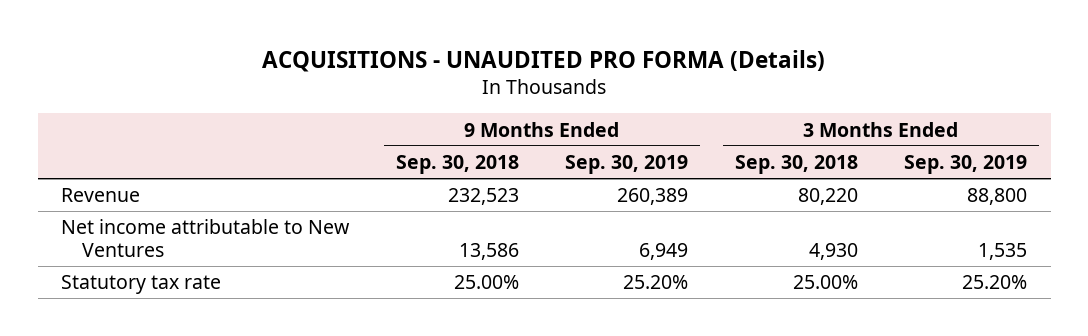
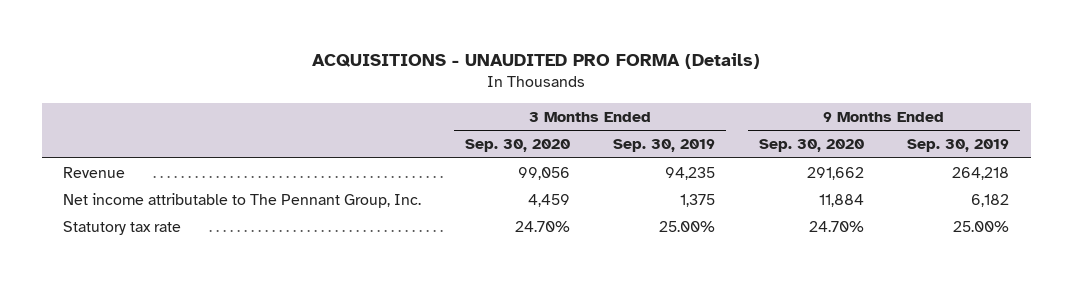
[395,155,519,175] Sep. 30, 2018 -> none
[734,155,858,175] Sep. 30, 2018 -> none
none -> [464,139,570,153] Sep. 30, 2020
none -> [758,139,864,153] Sep. 30, 2020
[617,188,689,206] 260,389 -> [952,167,1010,181] 264,218
[967,188,1028,206] 88,800 -> [665,167,716,181] 94,235
[60,219,350,258] Net income attributable to New Ventures -> [63,193,422,209] Net income attributable to The Pennant Group, Inc.
[639,243,689,261] 6,949 -> [971,194,1010,208] 6,182
[978,243,1028,261] 1,535 -> [680,194,716,208] 1,375
[623,275,689,290] 25.20% -> [953,221,1010,233] 25.00%
[962,275,1028,290] 25.20% -> [659,221,716,233] 25.00%

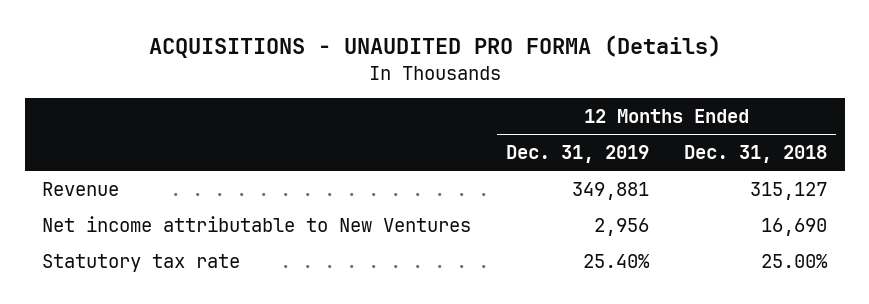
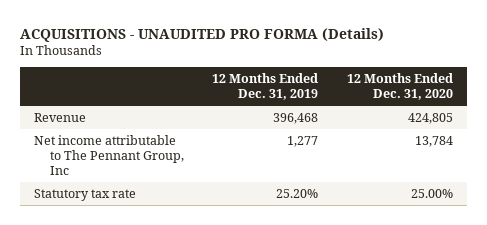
[684,145,828,164] Dec. 31, 2018 -> none
none -> [346,73,453,101] 12 Months Ended Dec. 31, 2020
[572,181,650,200] 349,881 -> [273,112,319,124] 396,468
[42,215,472,232] Net income attributable to New Ventures -> [33,134,184,175] Net income attributable to The Pennant Group, Inc
[594,217,650,236] 2,956 -> [287,135,319,147] 1,277
[583,253,651,268] 25.40% -> [276,188,319,198] 25.20%

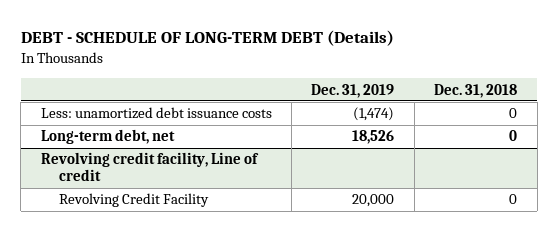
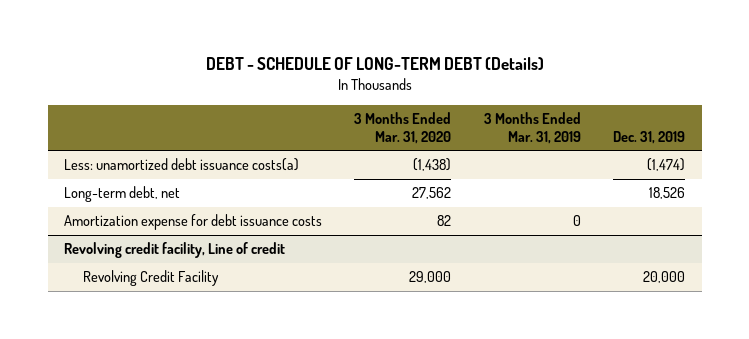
[434,83,518,98] Dec. 31, 2018 -> none
none -> [354,111,452,144] 3 Months Ended Mar. 31, 2020
none -> [483,111,581,144] 3 Months Ended Mar. 31, 2019
[40,107,272,120] Less: unamortized debt issuance costs -> [63,158,299,172] Less: unamortized debt issuance costs(a)
none -> [63,214,322,231] Amortization expense for debt issuance costs

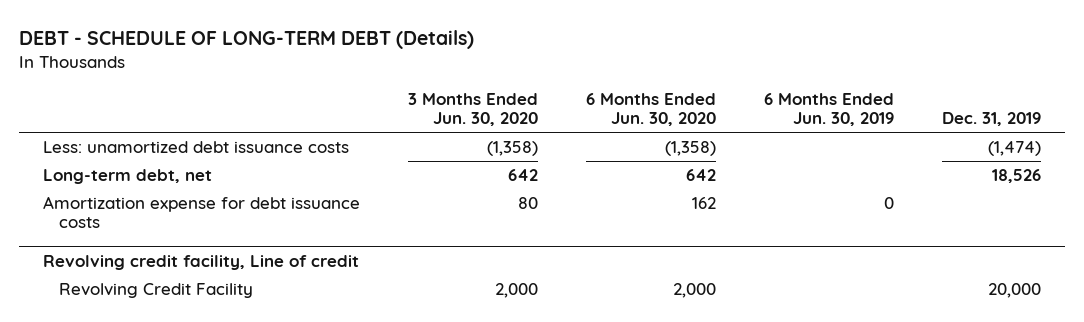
[354,111,452,144] 3 Months Ended Mar. 31, 2020 -> none
[483,111,581,144] 3 Months Ended Mar. 31, 2019 -> none
none -> [408,92,539,127] 3 Months Ended Jun. 30, 2020
none -> [586,92,717,127] 6 Months Ended Jun. 30, 2020
none -> [764,92,895,127] 6 Months Ended Jun. 30, 2019
[63,158,299,172] Less: unamortized debt issuance costs(a) -> [43,140,350,153] Less: unamortized debt issuance costs

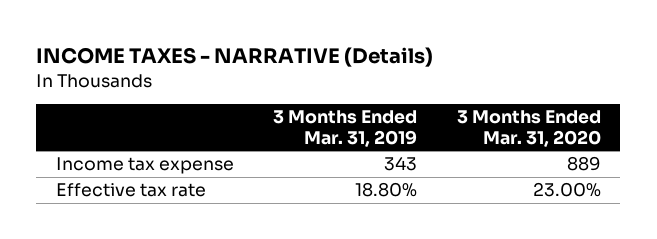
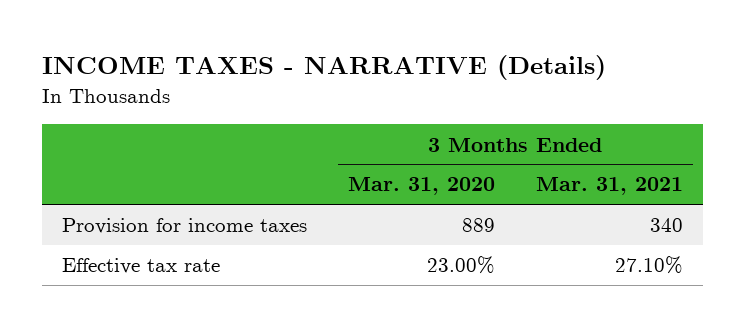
[273,110,418,147] 3 Months Ended Mar. 31, 2019 -> none
none -> [535,177,683,196] Mar. 31, 2021
[55,157,234,175] Income tax expense -> [62,218,308,235] Provision for income taxes

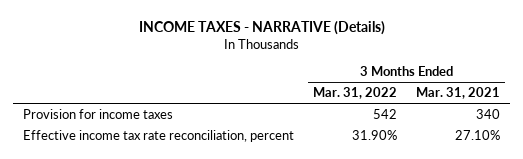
[347,177,495,196] Mar. 31, 2020 -> none
none -> [313,87,398,100] Mar. 31, 2022
[62,258,221,275] Effective tax rate -> [22,129,294,142] Effective income tax rate reconciliation, percent

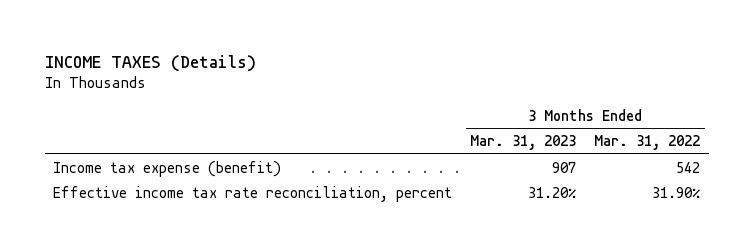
[138,21,385,36] INCOME TAXES - NARRATIVE (Details) -> [44,54,256,72] INCOME TAXES (Details)
[416,87,501,100] Mar. 31, 2021 -> none
none -> [470,135,577,151] Mar. 31, 2023
[22,108,173,119] Provision for income taxes -> [53,160,282,177] Income tax expense (benefit)

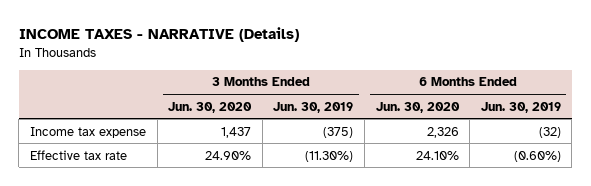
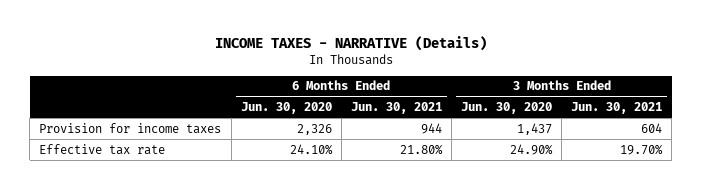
[273,101,354,113] Jun. 30, 2019 -> none
[480,101,561,113] Jun. 30, 2019 -> none
none -> [350,102,442,115] Jun. 30, 2021
none -> [571,102,663,115] Jun. 30, 2021
[29,126,146,138] Income tax expense -> [39,122,222,134] Provision for income taxes

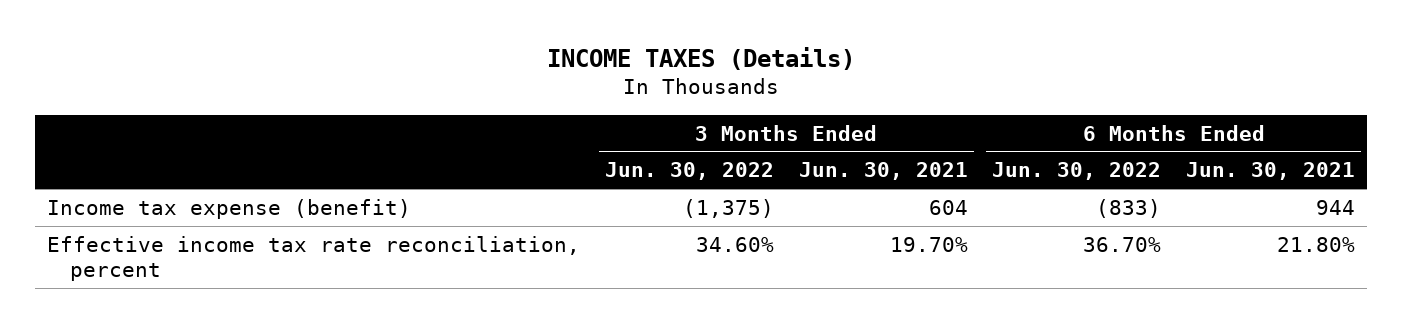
[214,36,487,52] INCOME TAXES - NARRATIVE (Details) -> [547,46,856,70] INCOME TAXES (Details)
[240,102,332,115] Jun. 30, 2020 -> none
[461,102,553,115] Jun. 30, 2020 -> none
none -> [605,162,775,181] Jun. 30, 2022
none -> [992,162,1162,181] Jun. 30, 2022
[39,122,222,134] Provision for income taxes -> [47,198,412,219] Income tax expense (benefit)
[39,143,166,155] Effective tax rate -> [47,235,581,282] Effective income tax rate reconciliation, percent

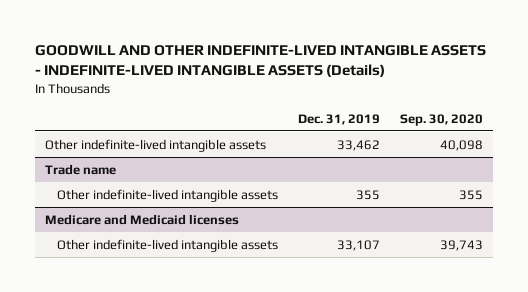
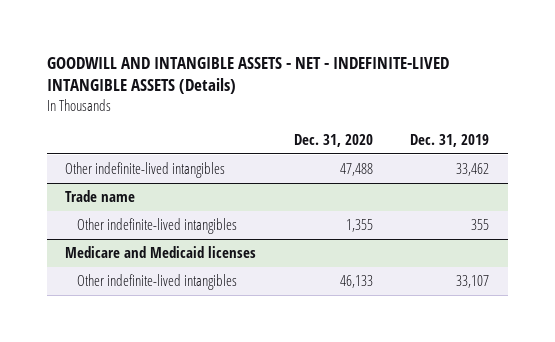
[34,45,486,78] GOODWILL AND OTHER INDEFINITE-LIVED INTANGIBLE ASSETS - INDEFINITE-LIVED INTANGIBLE ASSETS (Details) -> [46,57,449,95] GOODWILL AND INTANGIBLE ASSETS - NET - INDEFINITE-LIVED INTANGIBLE ASSETS (Details)
[399,113,483,126] Sep. 30, 2020 -> none
none -> [293,133,373,147] Dec. 31, 2020
[44,138,266,152] Other indefinite-lived intangible assets -> [65,162,226,179] Other indefinite-lived intangibles
[56,188,278,202] Other indefinite-lived intangible assets -> [76,218,237,235] Other indefinite-lived intangibles
[56,238,278,252] Other indefinite-lived intangible assets -> [76,274,237,291] Other indefinite-lived intangibles

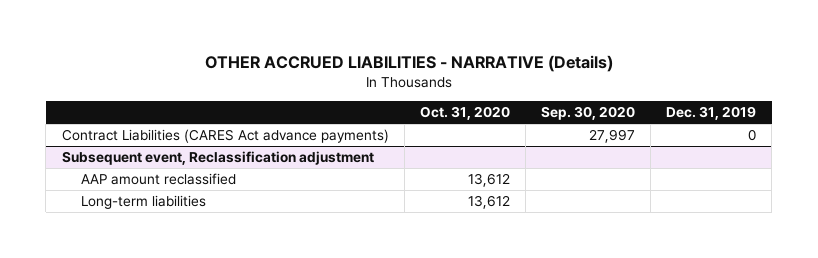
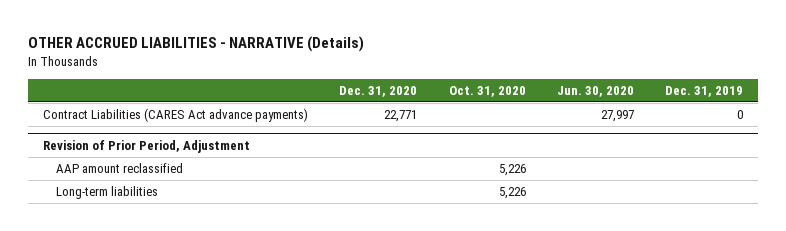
[541,106,636,121] Sep. 30, 2020 -> none
none -> [339,85,418,97] Dec. 31, 2020
none -> [556,85,634,97] Jun. 30, 2020
[61,151,374,166] Subsequent event, Reclassification adjustment -> none
none -> [43,140,251,154] Revision of Prior Period, Adjustment
[467,173,510,188] 13,612 -> [498,164,526,177] 5,226
[467,195,510,210] 13,612 -> [498,187,526,200] 5,226

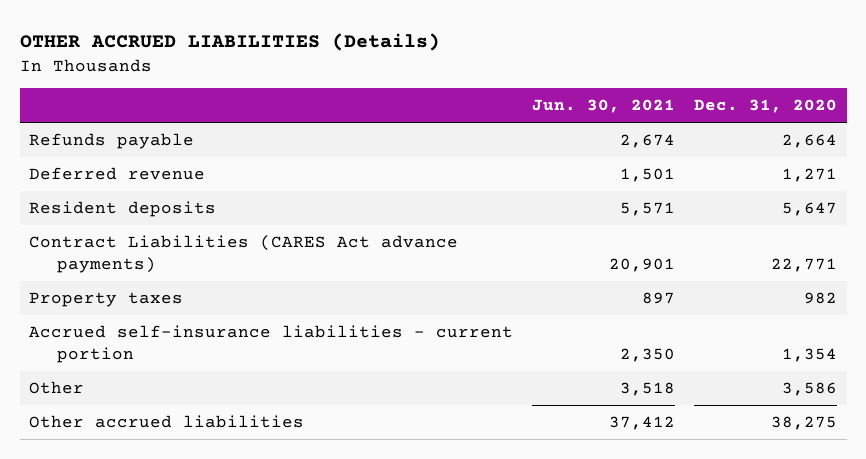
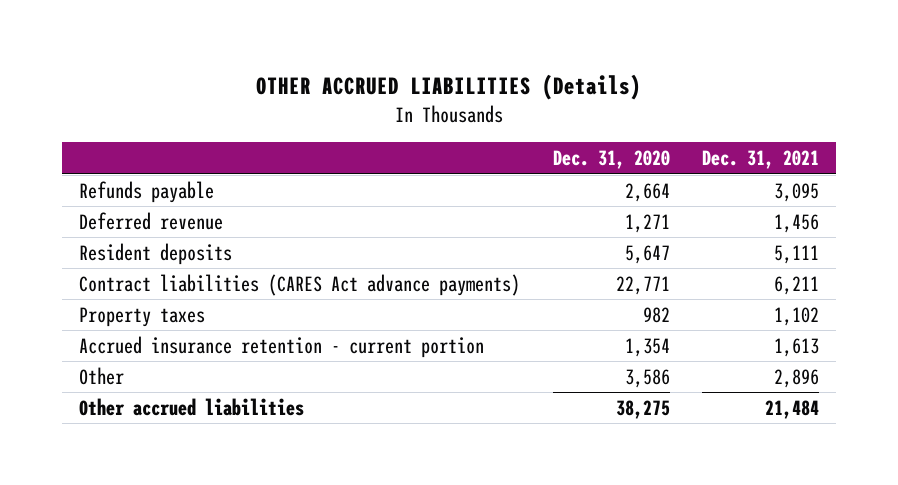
[532,99,676,114] Jun. 30, 2021 -> none
none -> [702,150,820,170] Dec. 31, 2021
[29,235,459,273] Contract Liabilities (CARES Act advance payments) -> [78,273,520,296] Contract liabilities (CARES Act advance payments)
[29,325,514,363] Accrued self-insurance liabilities - current portion -> [78,335,484,358] Accrued insurance retention - current portion

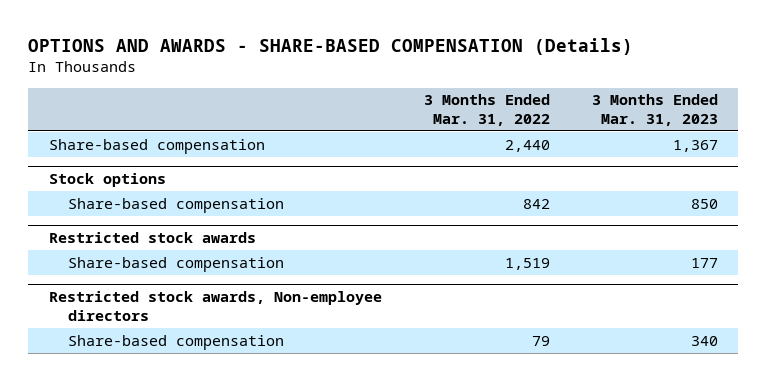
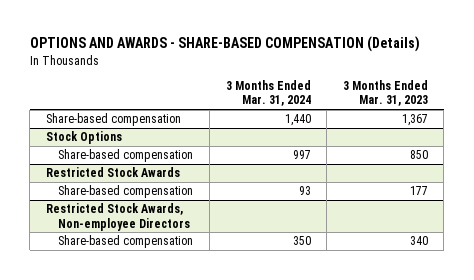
[423,94,550,127] 3 Months Ended Mar. 31, 2022 -> none
none -> [225,79,311,107] 3 Months Ended Mar. 31, 2024
[49,173,167,188] Stock options -> [45,131,122,145] Stock Options
[49,232,257,244] Restricted stock awards -> [45,167,180,178] Restricted Stock Awards
[49,291,383,321] Restricted stock awards, Non-employee directors -> [45,203,191,231] Restricted Stock Awards, Non-employee Directors

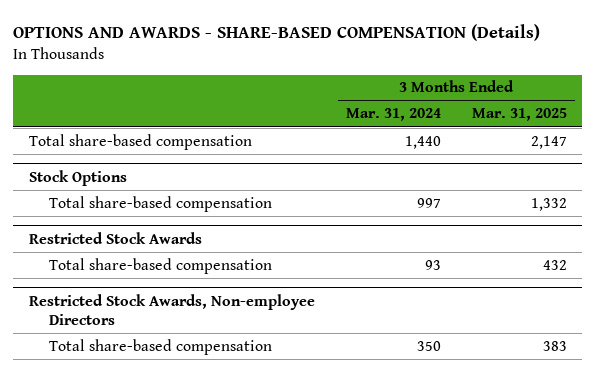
[342,79,428,107] 3 Months Ended Mar. 31, 2023 -> none
none -> [471,108,567,122] Mar. 31, 2025
[45,113,181,127] Share-based compensation -> [28,133,252,150] Total share-based compensation
[58,149,194,163] Share-based compensation -> [49,195,273,212] Total share-based compensation
[58,185,194,199] Share-based compensation -> [49,257,273,274] Total share-based compensation
[58,235,194,249] Share-based compensation -> [49,338,273,355] Total share-based compensation

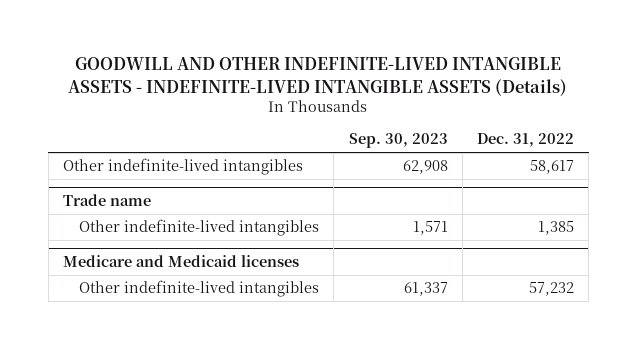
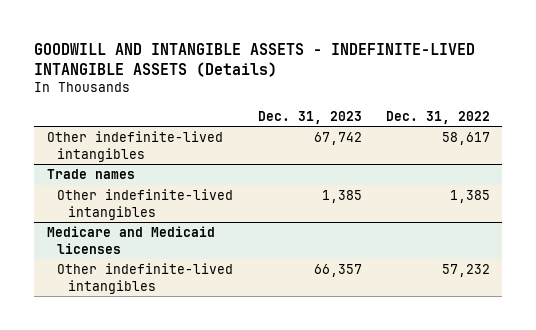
[68,57,568,96] GOODWILL AND OTHER INDEFINITE-LIVED INTANGIBLE ASSETS - INDEFINITE-LIVED INTANGIBLE ASSETS (Details) -> [34,42,476,77] GOODWILL AND INTANGIBLE ASSETS - INDEFINITE-LIVED INTANGIBLE ASSETS (Details)
[348,133,448,149] Sep. 30, 2023 -> none
none -> [257,110,362,124] Dec. 31, 2023
[62,194,151,207] Trade name -> [46,169,135,180] Trade names

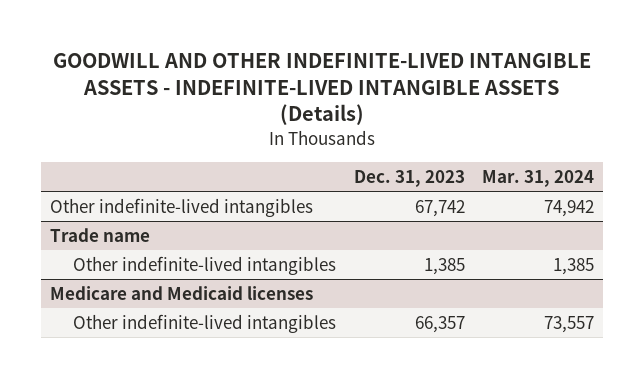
[34,42,476,77] GOODWILL AND INTANGIBLE ASSETS - INDEFINITE-LIVED INTANGIBLE ASSETS (Details) -> [53,52,592,126] GOODWILL AND OTHER INDEFINITE-LIVED INTANGIBLE ASSETS - INDEFINITE-LIVED INTANGIBLE ASSETS (Details)
[385,110,490,124] Dec. 31, 2022 -> none
none -> [482,170,595,188] Mar. 31, 2024
[46,169,135,180] Trade names -> [49,228,150,243] Trade name

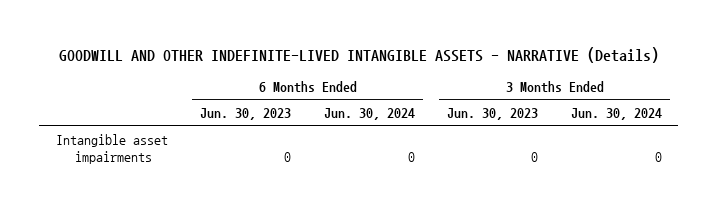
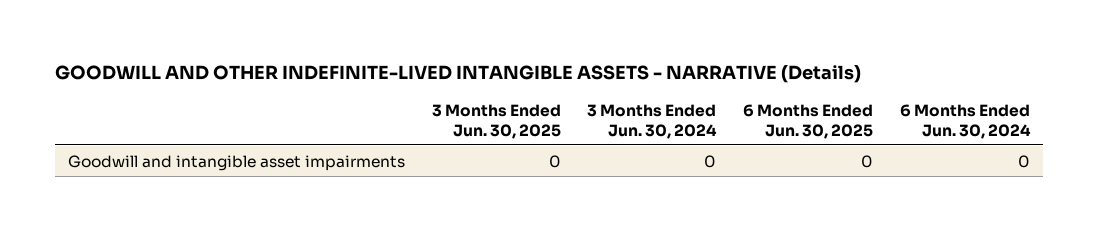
[200,108,292,121] Jun. 30, 2023 -> none
[447,108,539,121] Jun. 30, 2023 -> none
none -> [431,103,561,139] 3 Months Ended Jun. 30, 2025
none -> [743,103,874,139] 6 Months Ended Jun. 30, 2025
[55,134,168,165] Intangible asset impairments -> [67,154,405,171] Goodwill and intangible asset impairments

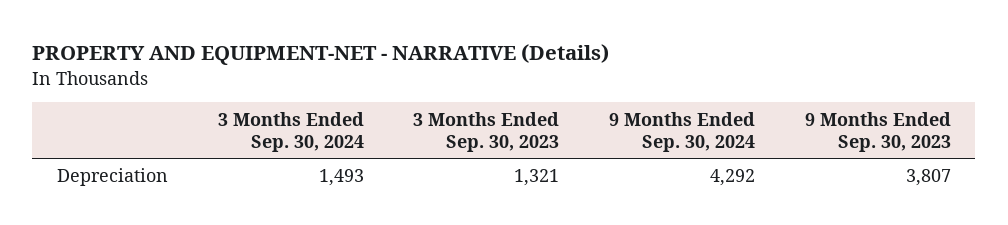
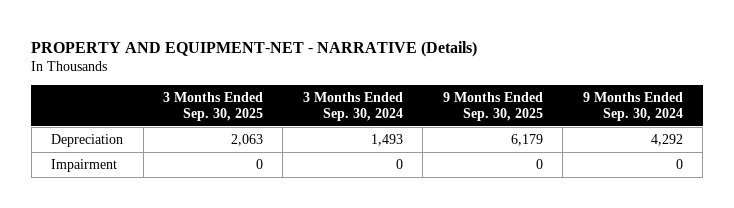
[413,111,560,152] 3 Months Ended Sep. 30, 2023 -> none
[804,111,951,152] 9 Months Ended Sep. 30, 2023 -> none
none -> [163,92,264,122] 3 Months Ended Sep. 30, 2025
none -> [442,92,543,122] 9 Months Ended Sep. 30, 2025
none -> [51,158,118,172] Impairment

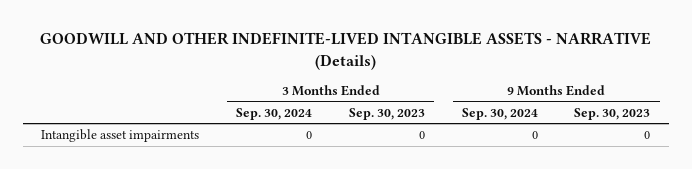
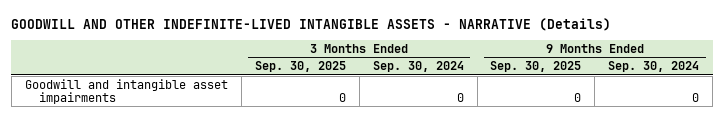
[348,107,425,120] Sep. 30, 2023 -> none
[574,107,651,120] Sep. 30, 2023 -> none
none -> [254,61,346,73] Sep. 30, 2025
none -> [490,61,582,73] Sep. 30, 2025
[41,129,200,143] Intangible asset impairments -> [24,78,228,104] Goodwill and intangible asset impairments

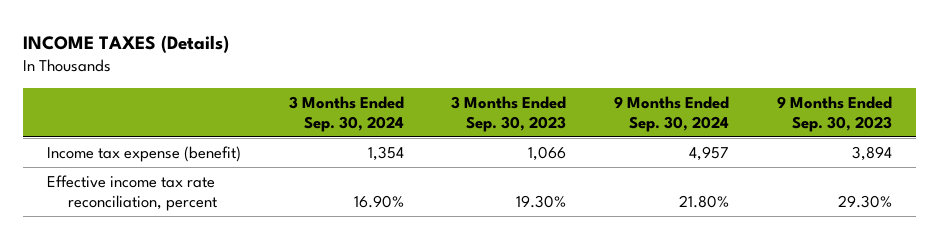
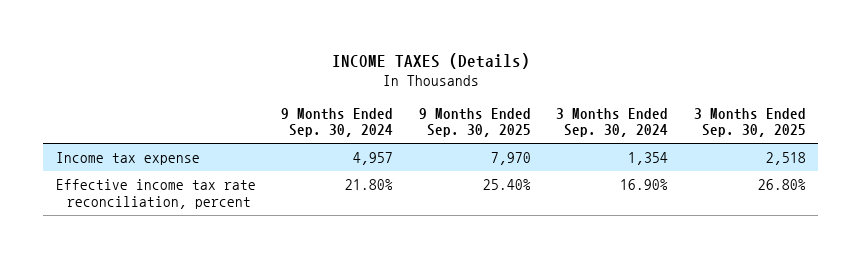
[451,95,567,132] 3 Months Ended Sep. 30, 2023 -> none
[776,95,892,132] 9 Months Ended Sep. 30, 2023 -> none
none -> [418,107,531,138] 9 Months Ended Sep. 30, 2025
none -> [693,107,806,138] 3 Months Ended Sep. 30, 2025
[47,145,242,162] Income tax expense (benefit) -> [56,152,201,166] Income tax expense

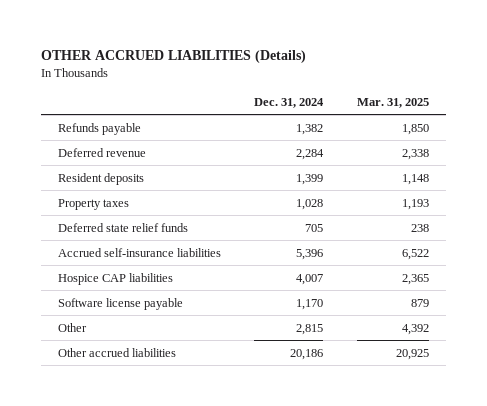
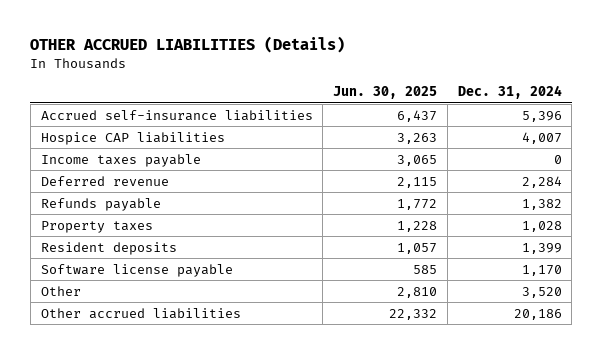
[357,97,430,108] Mar. 31, 2025 -> none
none -> [333,86,438,100] Jun. 30, 2025
[57,222,188,232] Deferred state relief funds -> none
none -> [40,153,201,167] Income taxes payable
[57,147,146,157] Deferred revenue -> [40,175,169,186] Deferred revenue
[57,122,141,135] Refunds payable -> [40,197,161,211] Refunds payable
[57,198,129,210] Property taxes -> [40,220,153,233] Property taxes
[57,172,144,185] Resident deposits -> [40,241,177,255] Resident deposits
[296,323,324,335] 2,815 -> [521,286,562,298] 3,520

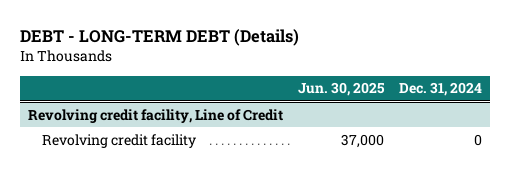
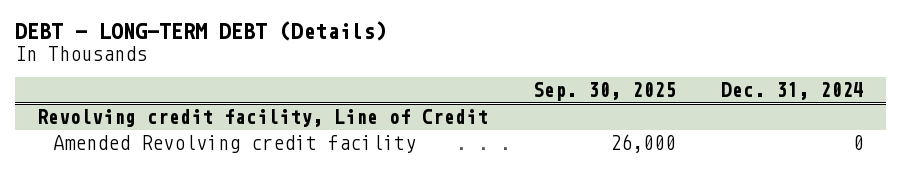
[298,82,386,97] Jun. 30, 2025 -> none
none -> [533,81,677,101] Sep. 30, 2025
[41,133,196,148] Revolving credit facility -> [53,135,417,154] Amended Revolving credit facility

